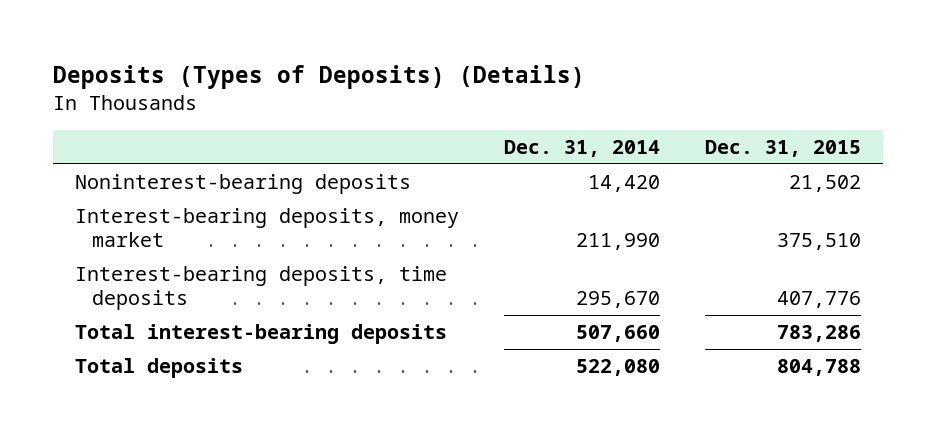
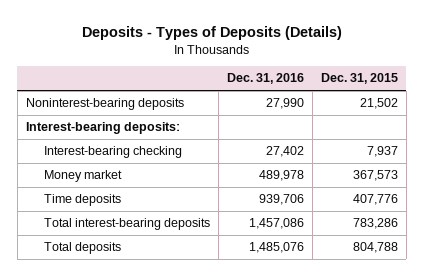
[52,65,585,90] Deposits (Types of Deposits) (Details) -> [81,25,342,40] Deposits - Types of Deposits (Details)
[503,139,660,157] Dec. 31, 2014 -> none
none -> [226,73,304,85] Dec. 31, 2016
none -> [25,122,180,135] Interest-bearing deposits:
none -> [43,146,182,159] Interest-bearing checking
[74,208,459,248] Interest-bearing deposits, money market -> [43,170,122,183] Money market
[776,233,861,251] 375,510 -> [352,170,398,182] 367,573
[74,266,447,311] Interest-bearing deposits, time deposits -> [43,194,121,207] Time deposits

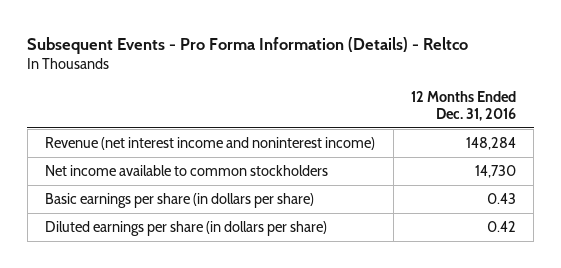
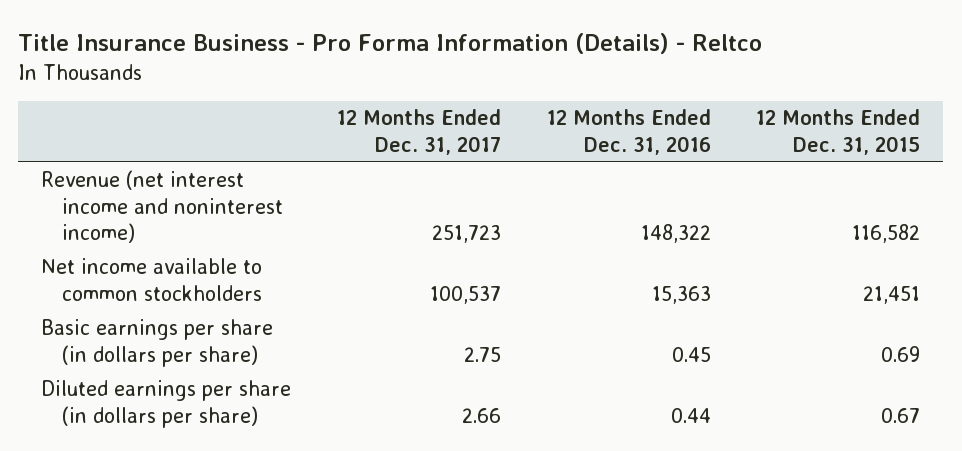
[27,36,469,54] Subsequent Events - Pro Forma Information (Details) - Reltco -> [18,33,763,55] Title Insurance Business - Pro Forma Information (Details) - Reltco
none -> [336,109,501,156] 12 Months Ended Dec. 31, 2017
none -> [756,109,921,156] 12 Months Ended Dec. 31, 2015
[465,136,516,150] 148,284 -> [640,224,711,244] 148,322
[474,164,516,178] 14,730 -> [651,285,711,304] 15,363
[486,192,516,204] 0.43 -> [671,346,711,362] 0.45
[486,220,516,232] 0.42 -> [670,407,711,423] 0.44

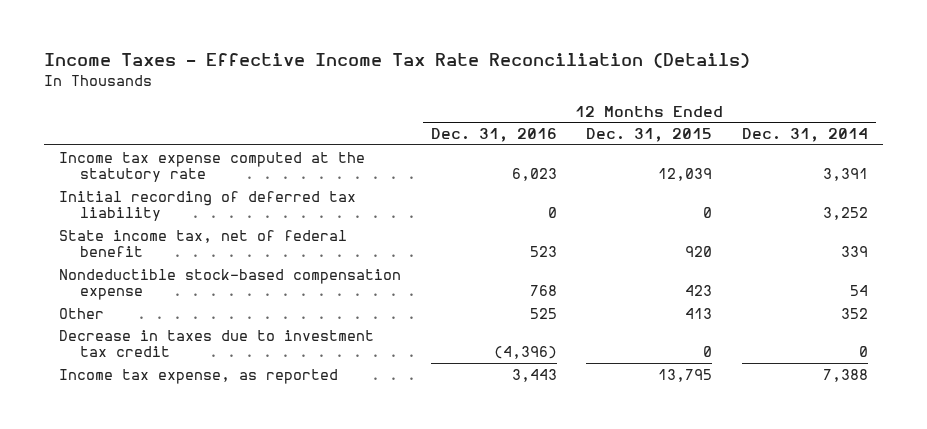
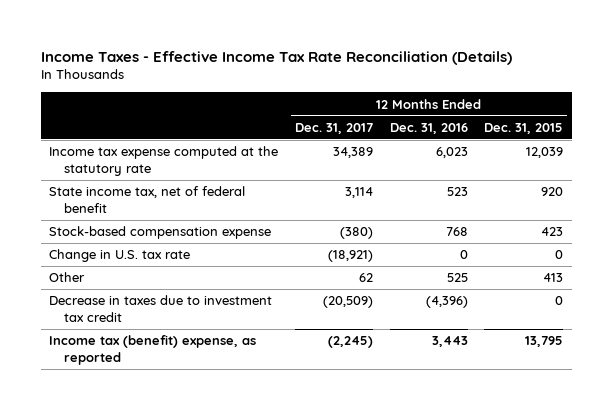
[742,127,869,142] Dec. 31, 2014 -> none
none -> [295,122,374,134] Dec. 31, 2017
[58,190,356,222] Initial recording of deferred tax liability -> none
[58,268,401,301] Nondeductible stock-based compensation expense -> [49,226,272,240] Stock-based compensation expense
none -> [49,249,191,263] Change in U.S. tax rate
[58,368,338,384] Income tax expense, as reported -> [49,335,257,365] Income tax (benefit) expense, as reported

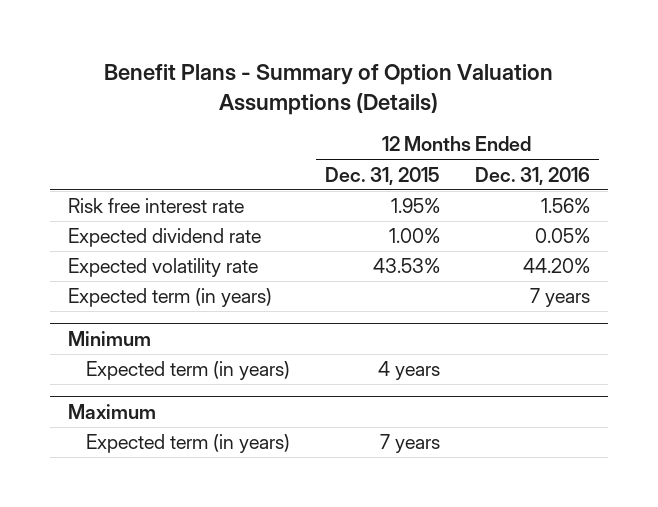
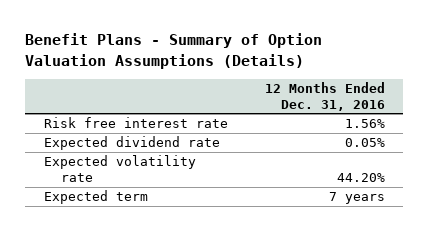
[324,166,440,185] Dec. 31, 2015 -> none
[67,330,151,346] Minimum -> none
[85,361,290,381] Expected term (in years) -> none
[67,403,156,419] Maximum -> none
[85,434,290,454] Expected term (in years) -> none
[67,288,272,308] Expected term (in years) -> [43,190,148,205] Expected term

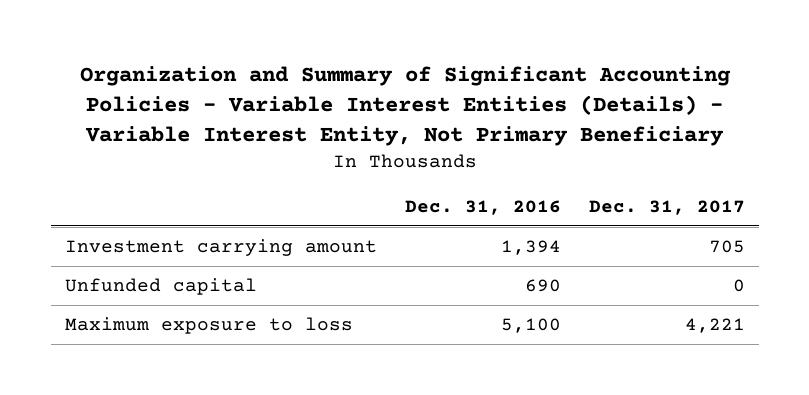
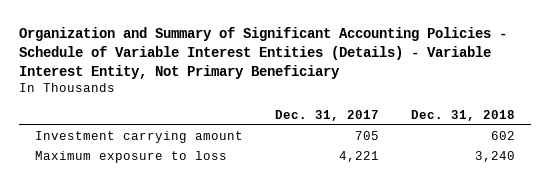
[79,65,731,147] Organization and Summary of Significant Accounting Policies - Variable Interest Entities (Details) - Variable Interest Entity, Not Primary Beneficiary -> [18,26,507,79] Organization and Summary of Significant Accounting Policies - Schedule of Variable Interest Entities (Details) - Variable Interest Entity, Not Primary Beneficiary
[404,199,561,215] Dec. 31, 2016 -> none
none -> [410,109,515,121] Dec. 31, 2018
[64,278,257,296] Unfunded capital -> none

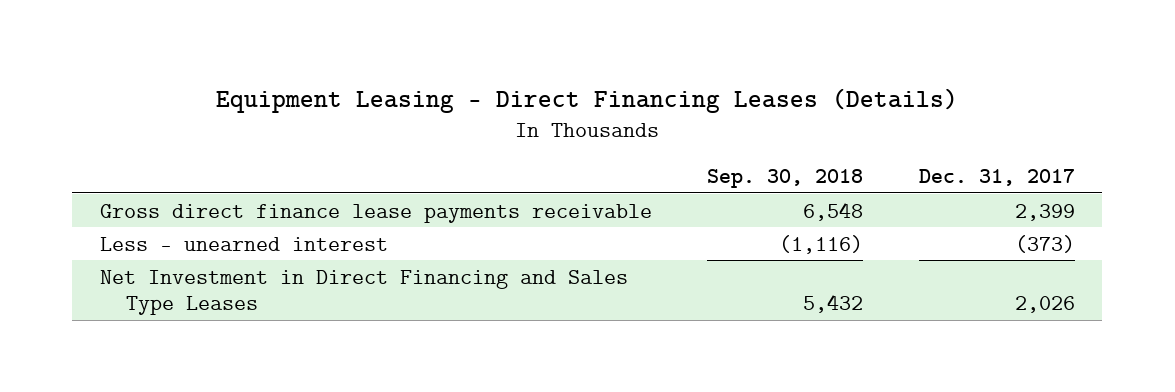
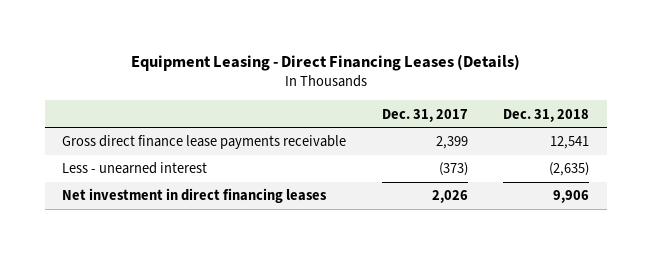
[707,168,864,188] Sep. 30, 2018 -> none
none -> [502,108,589,122] Dec. 31, 2018
[99,269,628,315] Net Investment in Direct Financing and Sales Type Leases -> [62,188,328,204] Net investment in direct financing leases

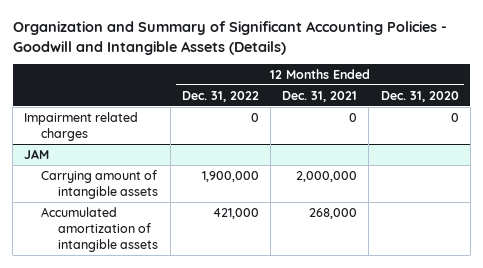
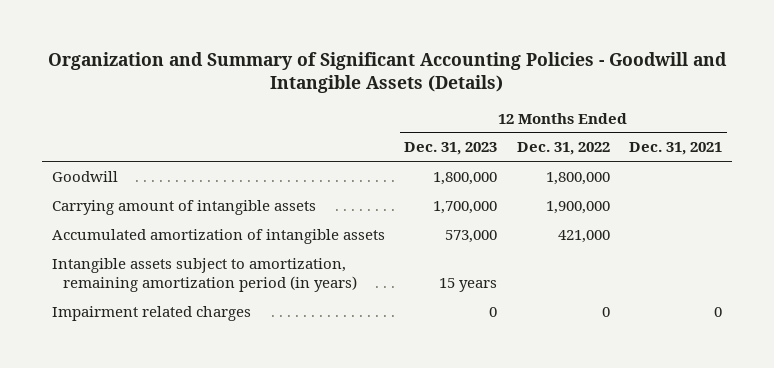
[380,90,459,102] Dec. 31, 2020 -> none
none -> [404,142,498,156] Dec. 31, 2023
none -> [51,170,118,182] Goodwill
none -> [51,199,316,215] Carrying amount of intangible assets
none -> [51,228,385,244] Accumulated amortization of intangible assets
none -> [51,257,358,292] Intangible assets subject to amortization, remaining amortization period (in years)
[24,148,50,159] JAM -> none
[41,169,159,200] Carrying amount of intangible assets -> none
[41,206,159,253] Accumulated amortization of intangible assets -> none

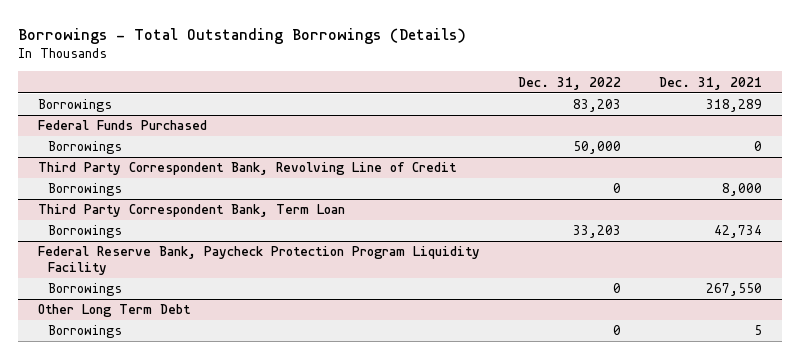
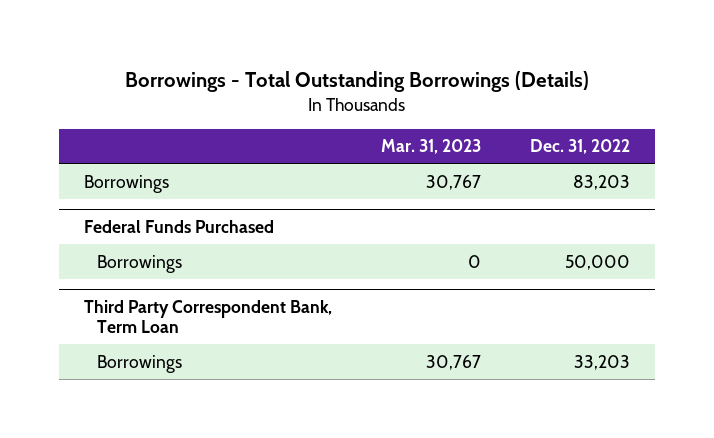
[659,76,763,90] Dec. 31, 2021 -> none
none -> [381,139,482,155] Mar. 31, 2023
[37,162,457,176] Third Party Correspondent Bank, Revolving Line of Credit -> none
[47,183,122,197] Borrowings -> none
[37,246,480,276] Federal Reserve Bank, Paycheck Protection Program Liquidity Facility -> none
[47,283,122,297] Borrowings -> none
[37,304,191,318] Other Long Term Debt -> none
[47,325,122,339] Borrowings -> none

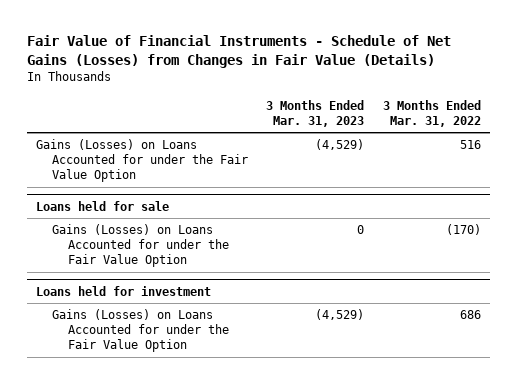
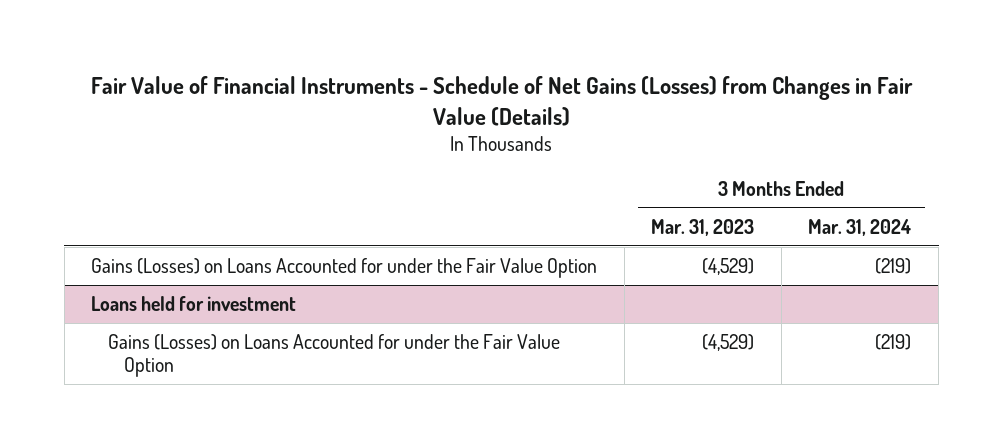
[382,99,481,127] 3 Months Ended Mar. 31, 2022 -> none
none -> [808,218,912,236] Mar. 31, 2024
[35,200,169,211] Loans held for sale -> none
[51,224,230,268] Gains (Losses) on Loans Accounted for under the Fair Value Option -> none

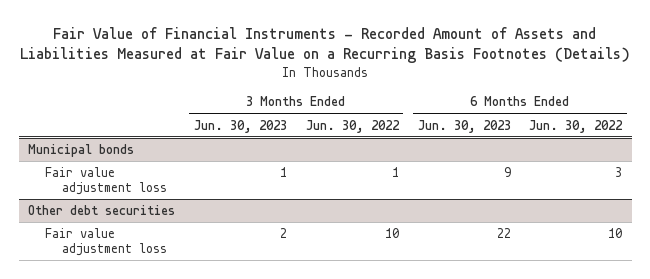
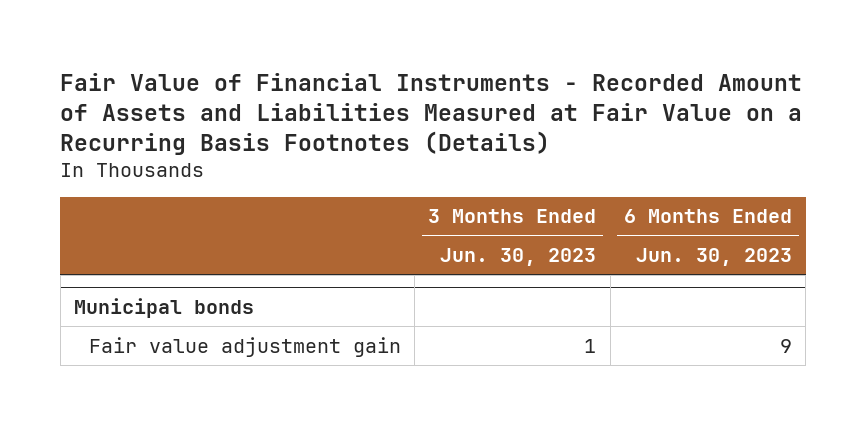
[305,119,400,133] Jun. 30, 2022 -> none
[529,119,624,133] Jun. 30, 2022 -> none
[27,205,175,216] Other debt securities -> none
[44,228,167,257] Fair value adjustment loss -> none
[44,167,167,196] Fair value adjustment loss -> [88,336,401,357] Fair value adjustment gain

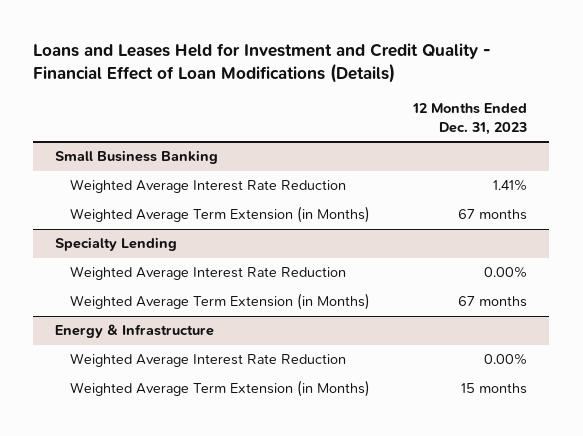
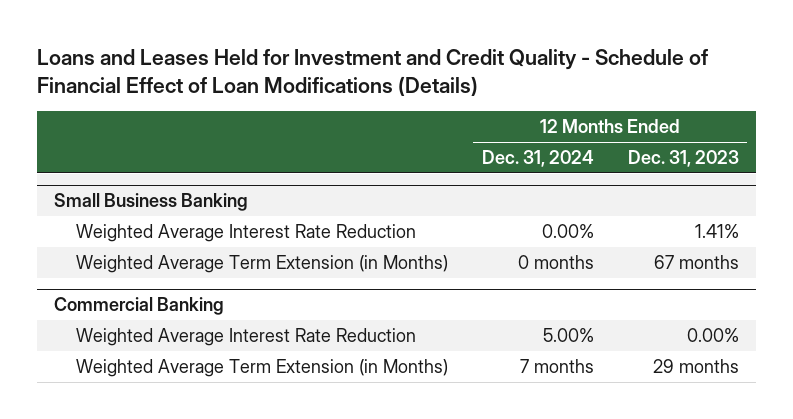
[33,43,492,84] Loans and Leases Held for Investment and Credit Quality - Financial Effect of Loan Modifications (Details) -> [37,49,709,97] Loans and Leases Held for Investment and Credit Quality - Schedule of Financial Effect of Loan Modifications (Details)
none -> [481,150,594,168] Dec. 31, 2024
[55,237,178,252] Specialty Lending -> none
[70,266,347,281] Weighted Average Interest Rate Reduction -> none
[70,293,371,311] Weighted Average Term Extension (in Months) -> none
[55,324,215,339] Energy & Infrastructure -> none
none -> [54,297,225,316] Commercial Banking
[461,383,528,395] 15 months -> [652,358,739,373] 29 months

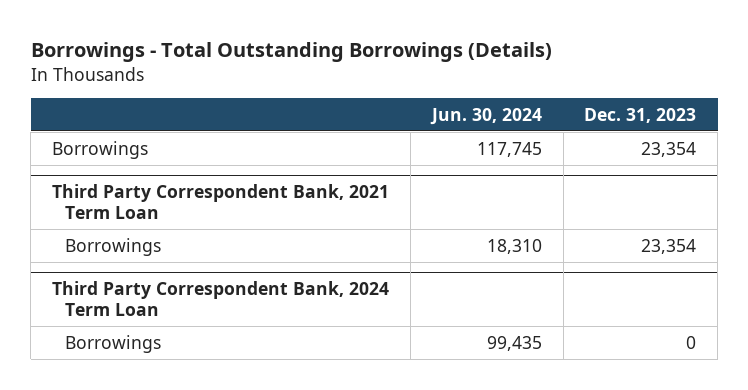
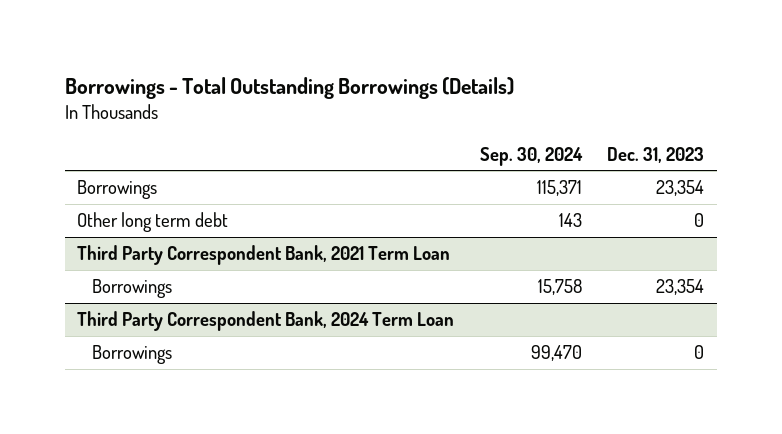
[429,107,542,125] Jun. 30, 2024 -> none
none -> [479,146,583,166] Sep. 30, 2024
none -> [77,212,229,233] Other long term debt

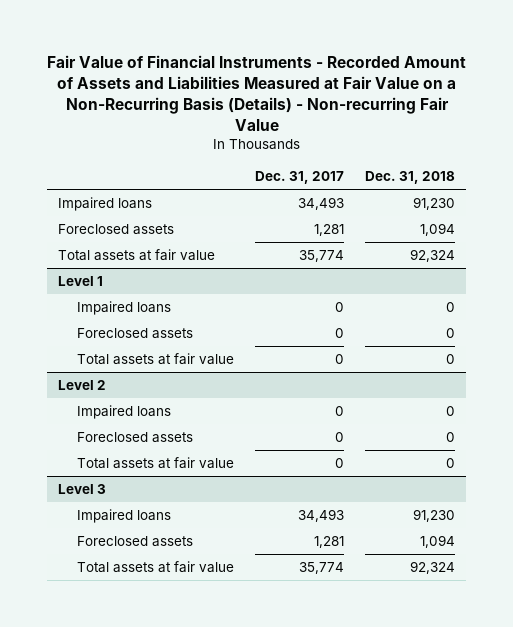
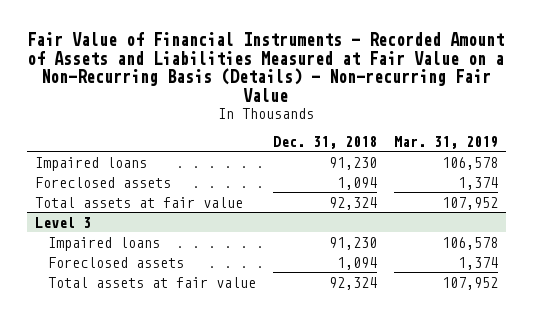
[255,171,345,185] Dec. 31, 2017 -> none
none -> [393,135,498,149] Mar. 31, 2019
[57,276,103,287] Level 1 -> none
[76,301,171,316] Impaired loans -> none
[76,328,193,340] Foreclosed assets -> none
[76,353,234,366] Total assets at fair value -> none
[57,380,106,391] Level 2 -> none
[76,405,171,420] Impaired loans -> none
[76,432,193,444] Foreclosed assets -> none
[76,457,234,470] Total assets at fair value -> none

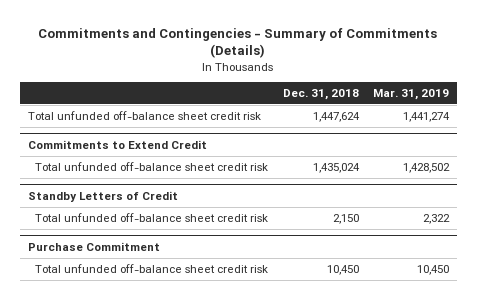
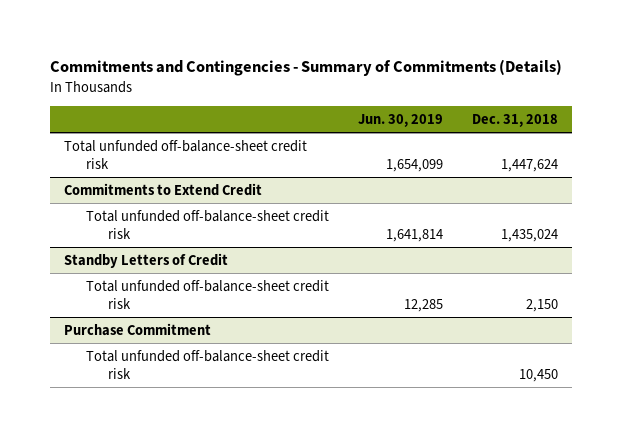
[373,88,450,100] Mar. 31, 2019 -> none
none -> [357,114,443,128] Jun. 30, 2019
[27,110,261,120] Total unfunded off-balance sheet credit risk -> [64,139,308,169] Total unfunded off-balance-sheet credit risk
[35,161,269,171] Total unfunded off-balance sheet credit risk -> [86,209,330,239] Total unfunded off-balance-sheet credit risk
[35,212,269,222] Total unfunded off-balance sheet credit risk -> [86,279,330,309] Total unfunded off-balance-sheet credit risk
[35,263,269,273] Total unfunded off-balance sheet credit risk -> [86,349,330,379] Total unfunded off-balance-sheet credit risk

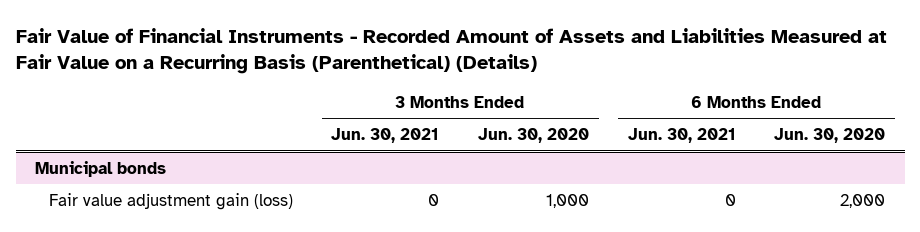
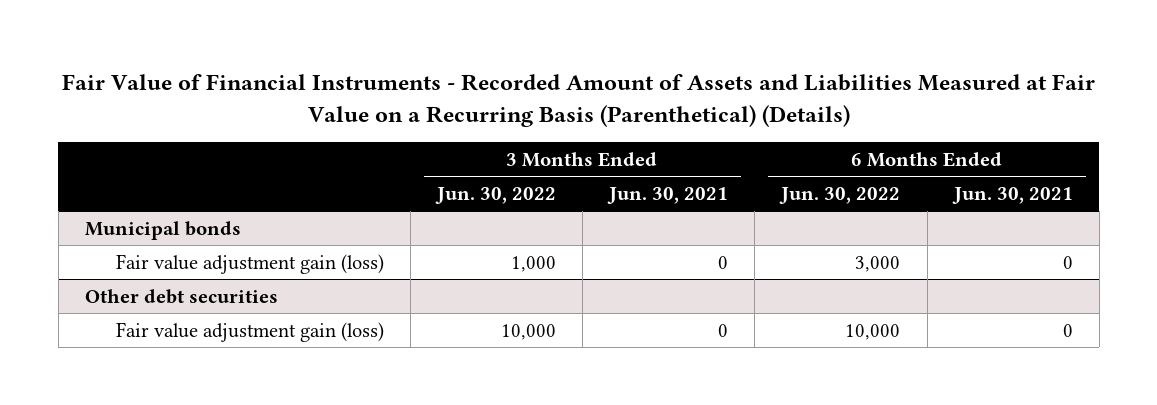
[477,128,589,144] Jun. 30, 2020 -> none
[774,128,886,144] Jun. 30, 2020 -> none
none -> [434,186,556,204] Jun. 30, 2022
none -> [779,186,901,204] Jun. 30, 2022
none -> [84,288,278,304] Other debt securities
none -> [115,321,384,342] Fair value adjustment gain (loss)

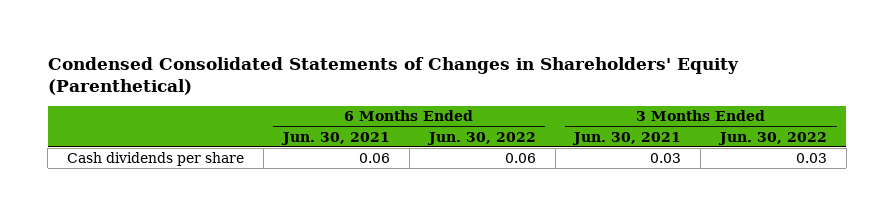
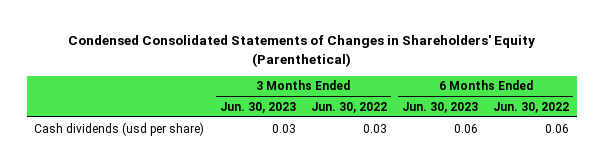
[281,131,391,145] Jun. 30, 2021 -> none
[572,131,682,145] Jun. 30, 2021 -> none
none -> [219,101,296,113] Jun. 30, 2023
none -> [401,101,478,113] Jun. 30, 2023
[67,152,245,167] Cash dividends per share -> [34,121,205,136] Cash dividends (usd per share)

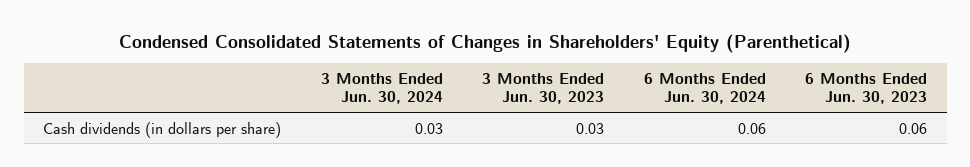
[310,101,387,113] Jun. 30, 2022 -> none
[493,101,570,113] Jun. 30, 2022 -> none
none -> [320,72,443,105] 3 Months Ended Jun. 30, 2024
none -> [643,72,766,105] 6 Months Ended Jun. 30, 2024
[34,121,205,136] Cash dividends (usd per share) -> [43,121,282,138] Cash dividends (in dollars per share)

